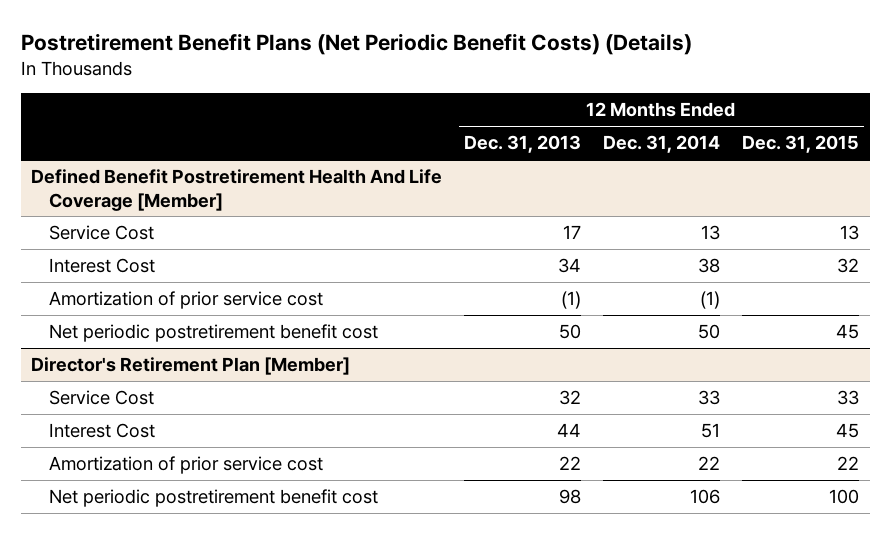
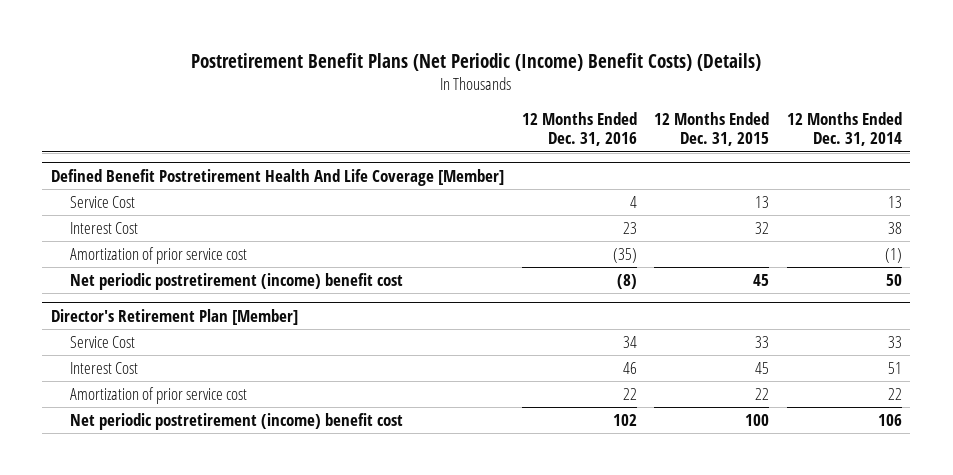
[20,32,692,55] Postretirement Benefit Plans (Net Periodic Benefit Costs) (Details) -> [191,52,762,71] Postretirement Benefit Plans (Net Periodic (Income) Benefit Costs) (Details)
[464,135,582,154] Dec. 31, 2013 -> none
none -> [521,112,637,147] 12 Months Ended Dec. 31, 2016
[48,324,378,343] Net periodic postretirement benefit cost -> [70,272,404,290] Net periodic postretirement (income) benefit cost
[48,489,378,508] Net periodic postretirement benefit cost -> [70,412,404,430] Net periodic postretirement (income) benefit cost

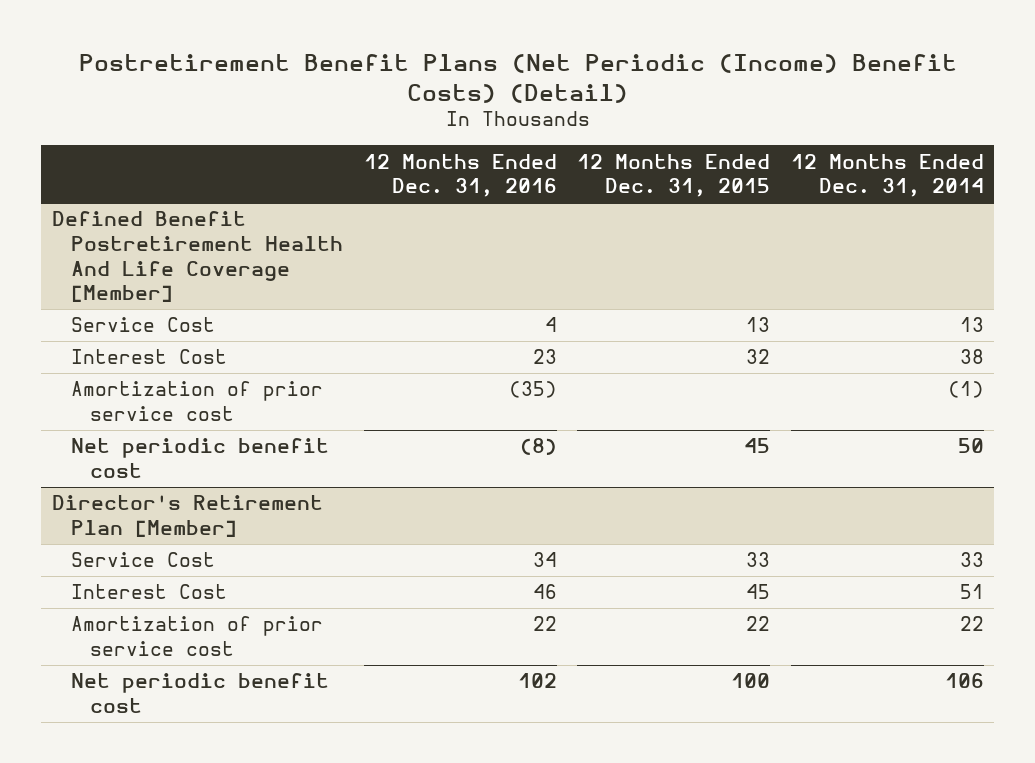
[191,52,762,71] Postretirement Benefit Plans (Net Periodic (Income) Benefit Costs) (Details) -> [78,53,957,103] Postretirement Benefit Plans (Net Periodic (Income) Benefit Costs) (Detail)
[70,272,404,290] Net periodic postretirement (income) benefit cost -> [71,438,330,478] Net periodic benefit cost
[70,412,404,430] Net periodic postretirement (income) benefit cost -> [71,673,330,713] Net periodic benefit cost

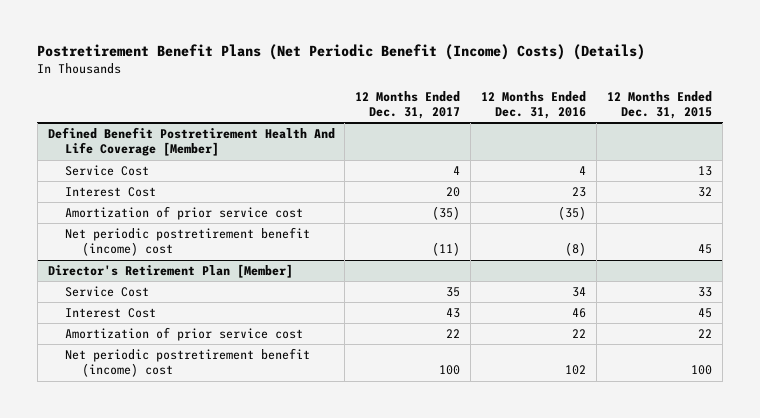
[78,53,957,103] Postretirement Benefit Plans (Net Periodic (Income) Benefit Costs) (Detail) -> [37,44,646,61] Postretirement Benefit Plans (Net Periodic Benefit (Income) Costs) (Details)
[790,153,984,198] 12 Months Ended Dec. 31, 2014 -> none
none -> [355,90,461,120] 12 Months Ended Dec. 31, 2017
[71,438,330,478] Net periodic benefit cost -> [64,226,310,257] Net periodic postretirement benefit (income) cost
[71,673,330,713] Net periodic benefit cost -> [64,347,310,378] Net periodic postretirement benefit (income) cost

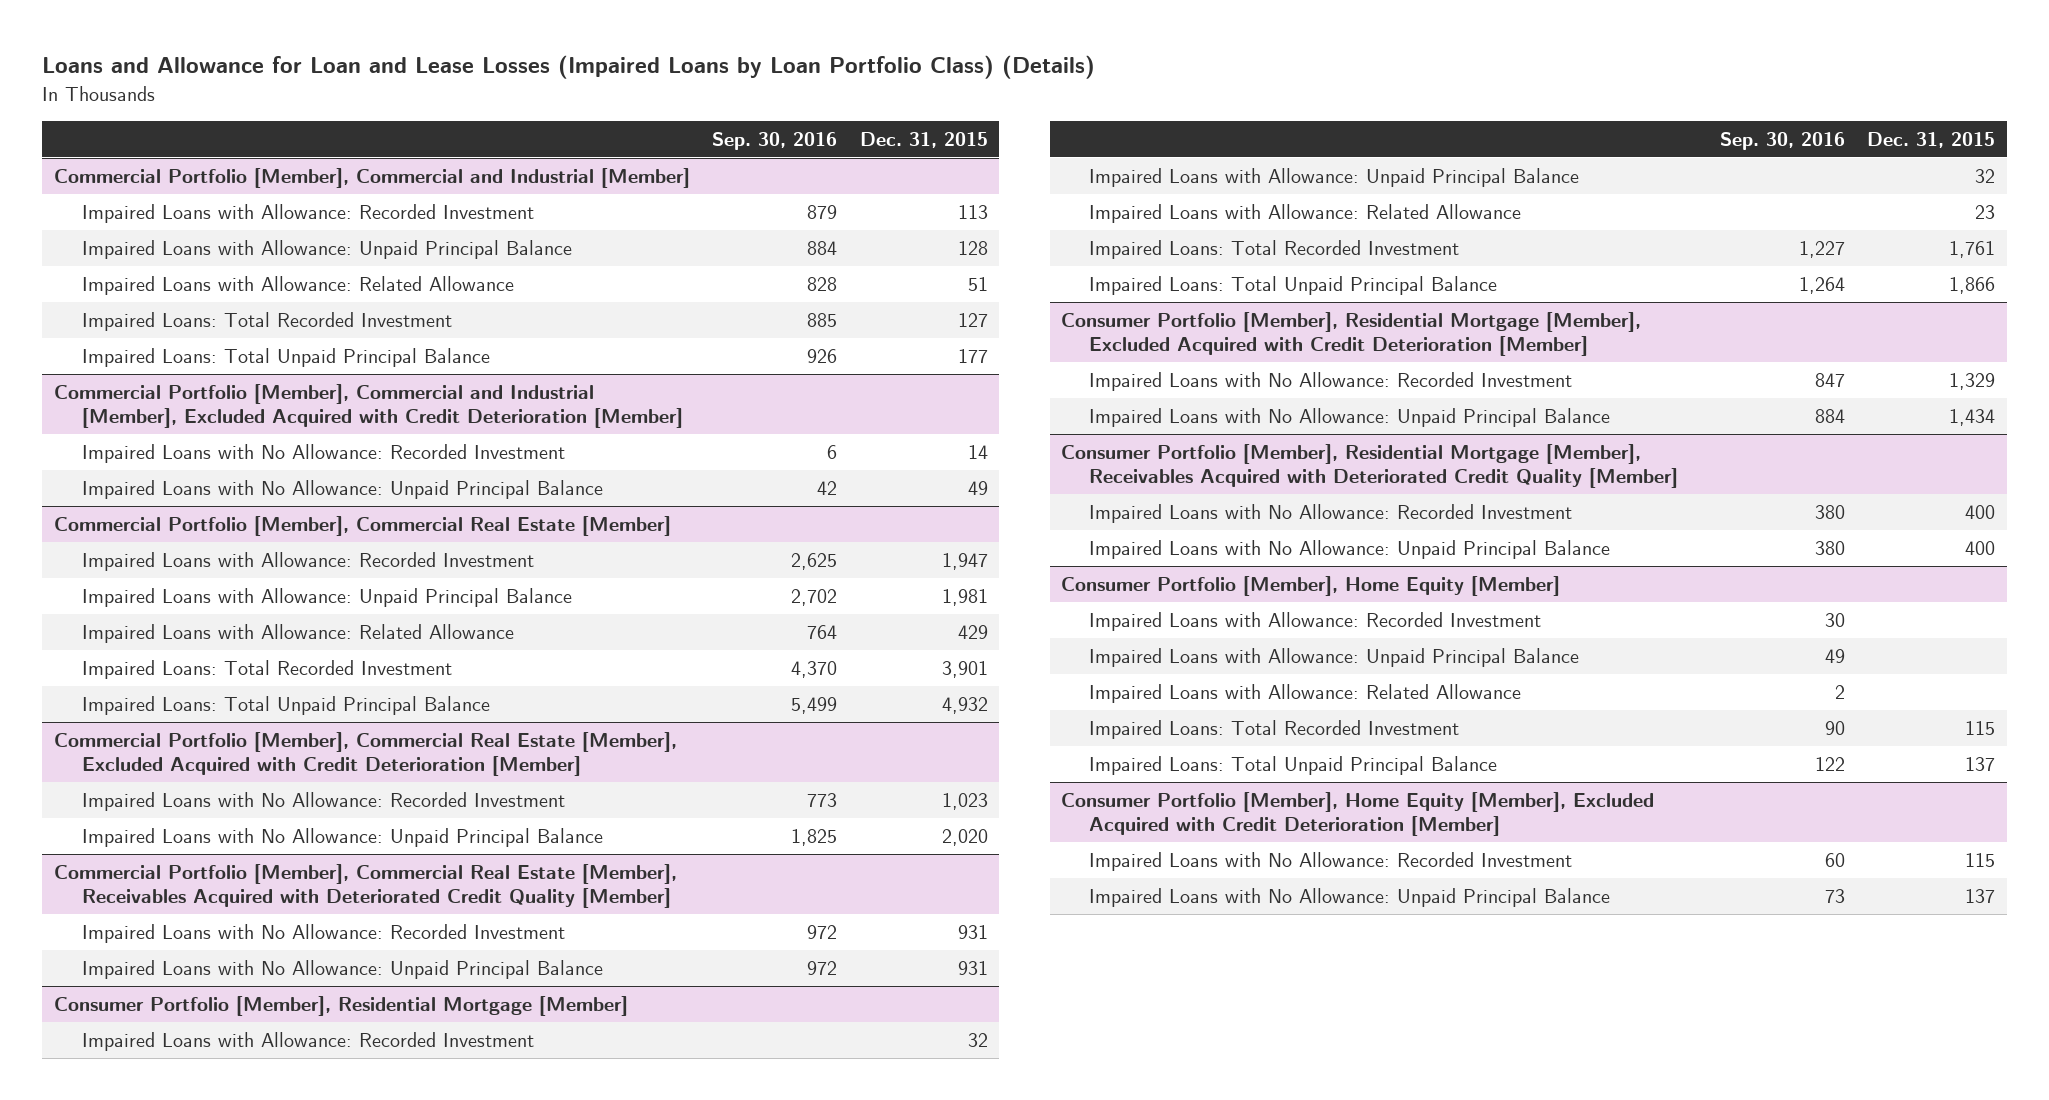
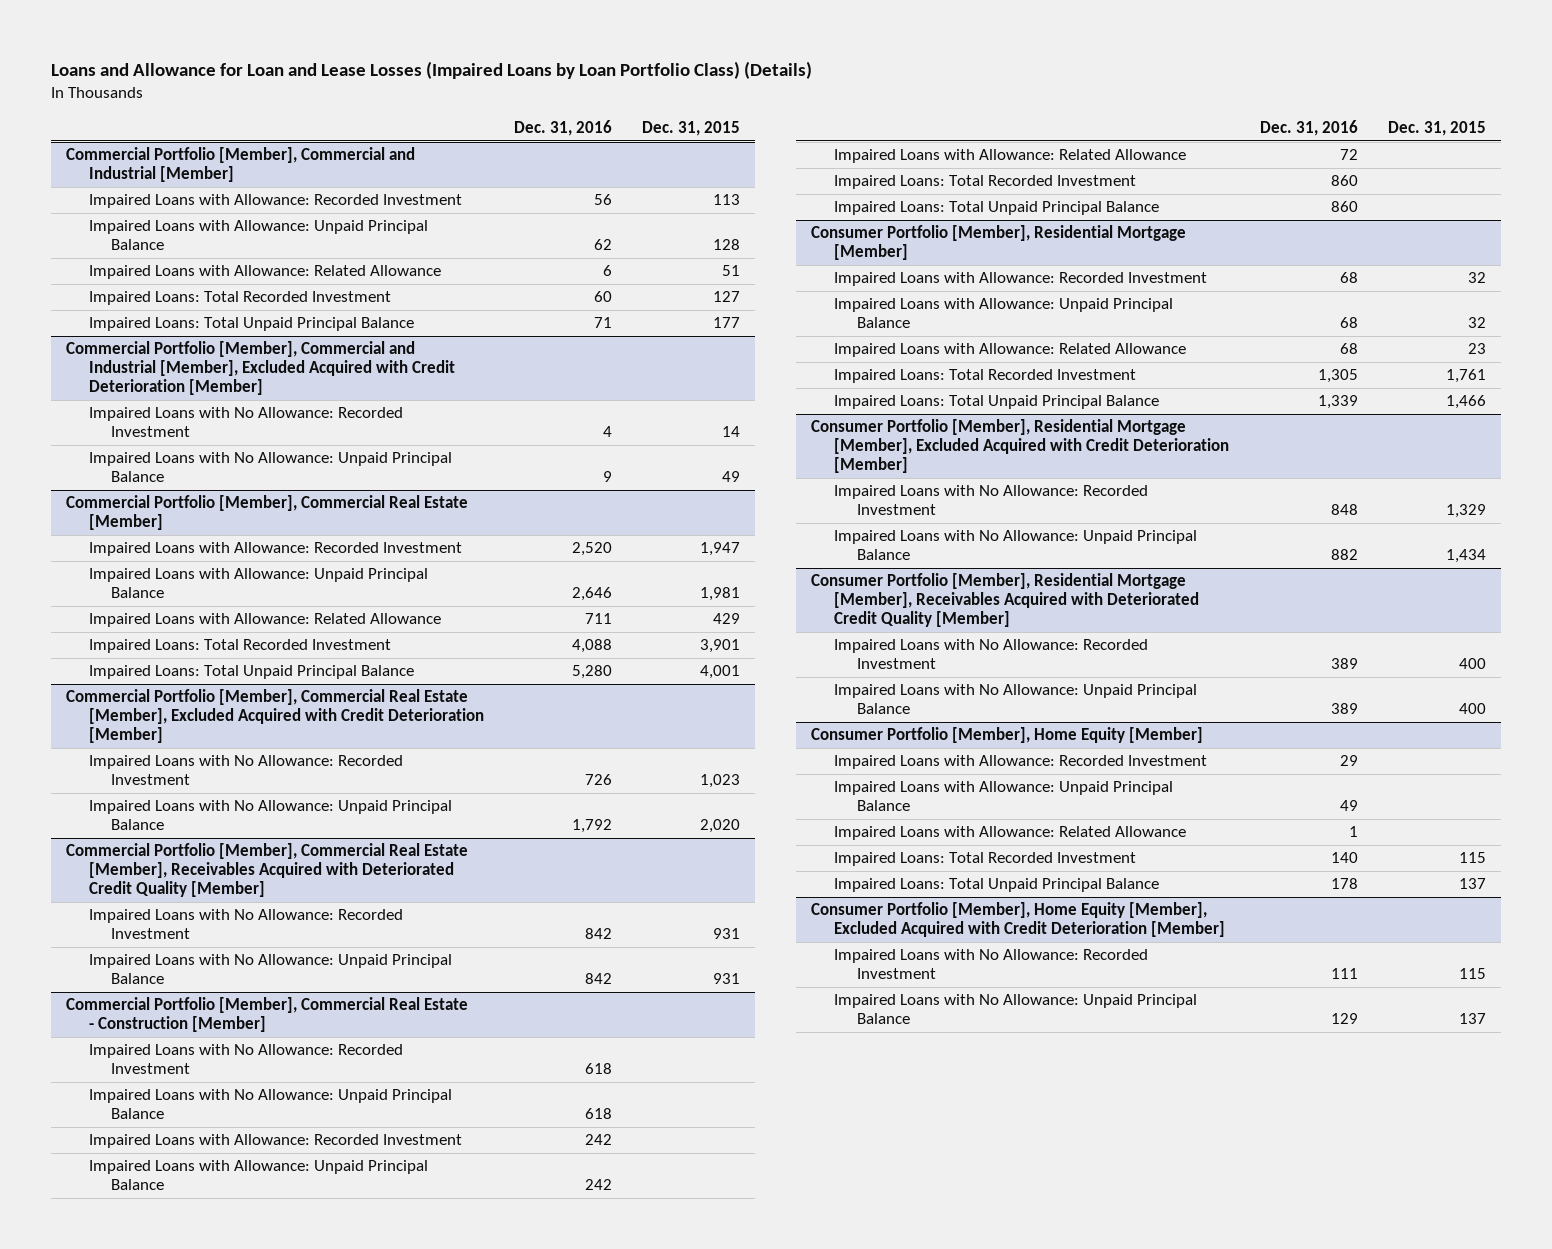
[712,131,838,150] Sep. 30, 2016 -> none
none -> [513,119,612,136] Dec. 31, 2016
[941,696,988,714] 4,932 -> [700,665,741,680] 4,001
none -> [65,997,468,1033] Commercial Portfolio [Member], Commercial Real Estate - Construction [Member]
none -> [88,1044,403,1075] Impaired Loans with No Allowance: Recorded Investment
none -> [88,1089,452,1120] Impaired Loans with No Allowance: Unpaid Principal Balance
none -> [88,1134,462,1149] Impaired Loans with Allowance: Recorded Investment
none -> [88,1160,428,1191] Impaired Loans with Allowance: Unpaid Principal Balance
none -> [834,149,1187,164] Impaired Loans with Allowance: Related Allowance
none -> [834,175,1137,190] Impaired Loans: Total Recorded Investment
none -> [834,201,1160,216] Impaired Loans: Total Unpaid Principal Balance
[1949,276,1996,294] 1,866 -> [1445,395,1486,410] 1,466

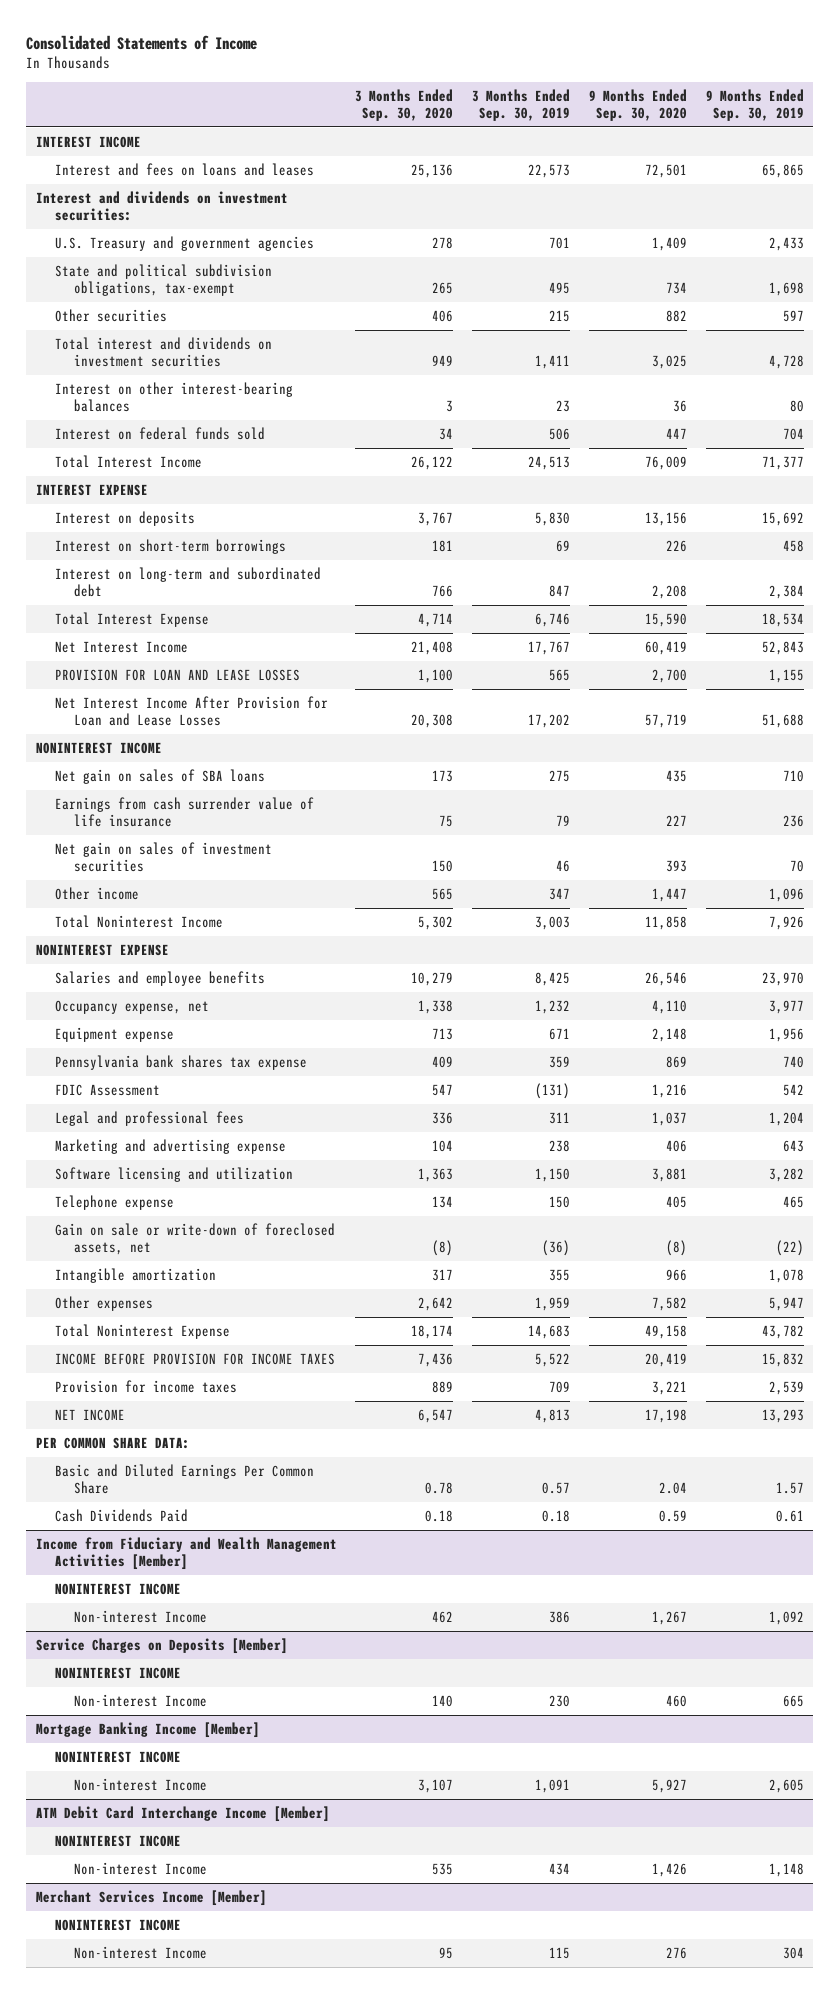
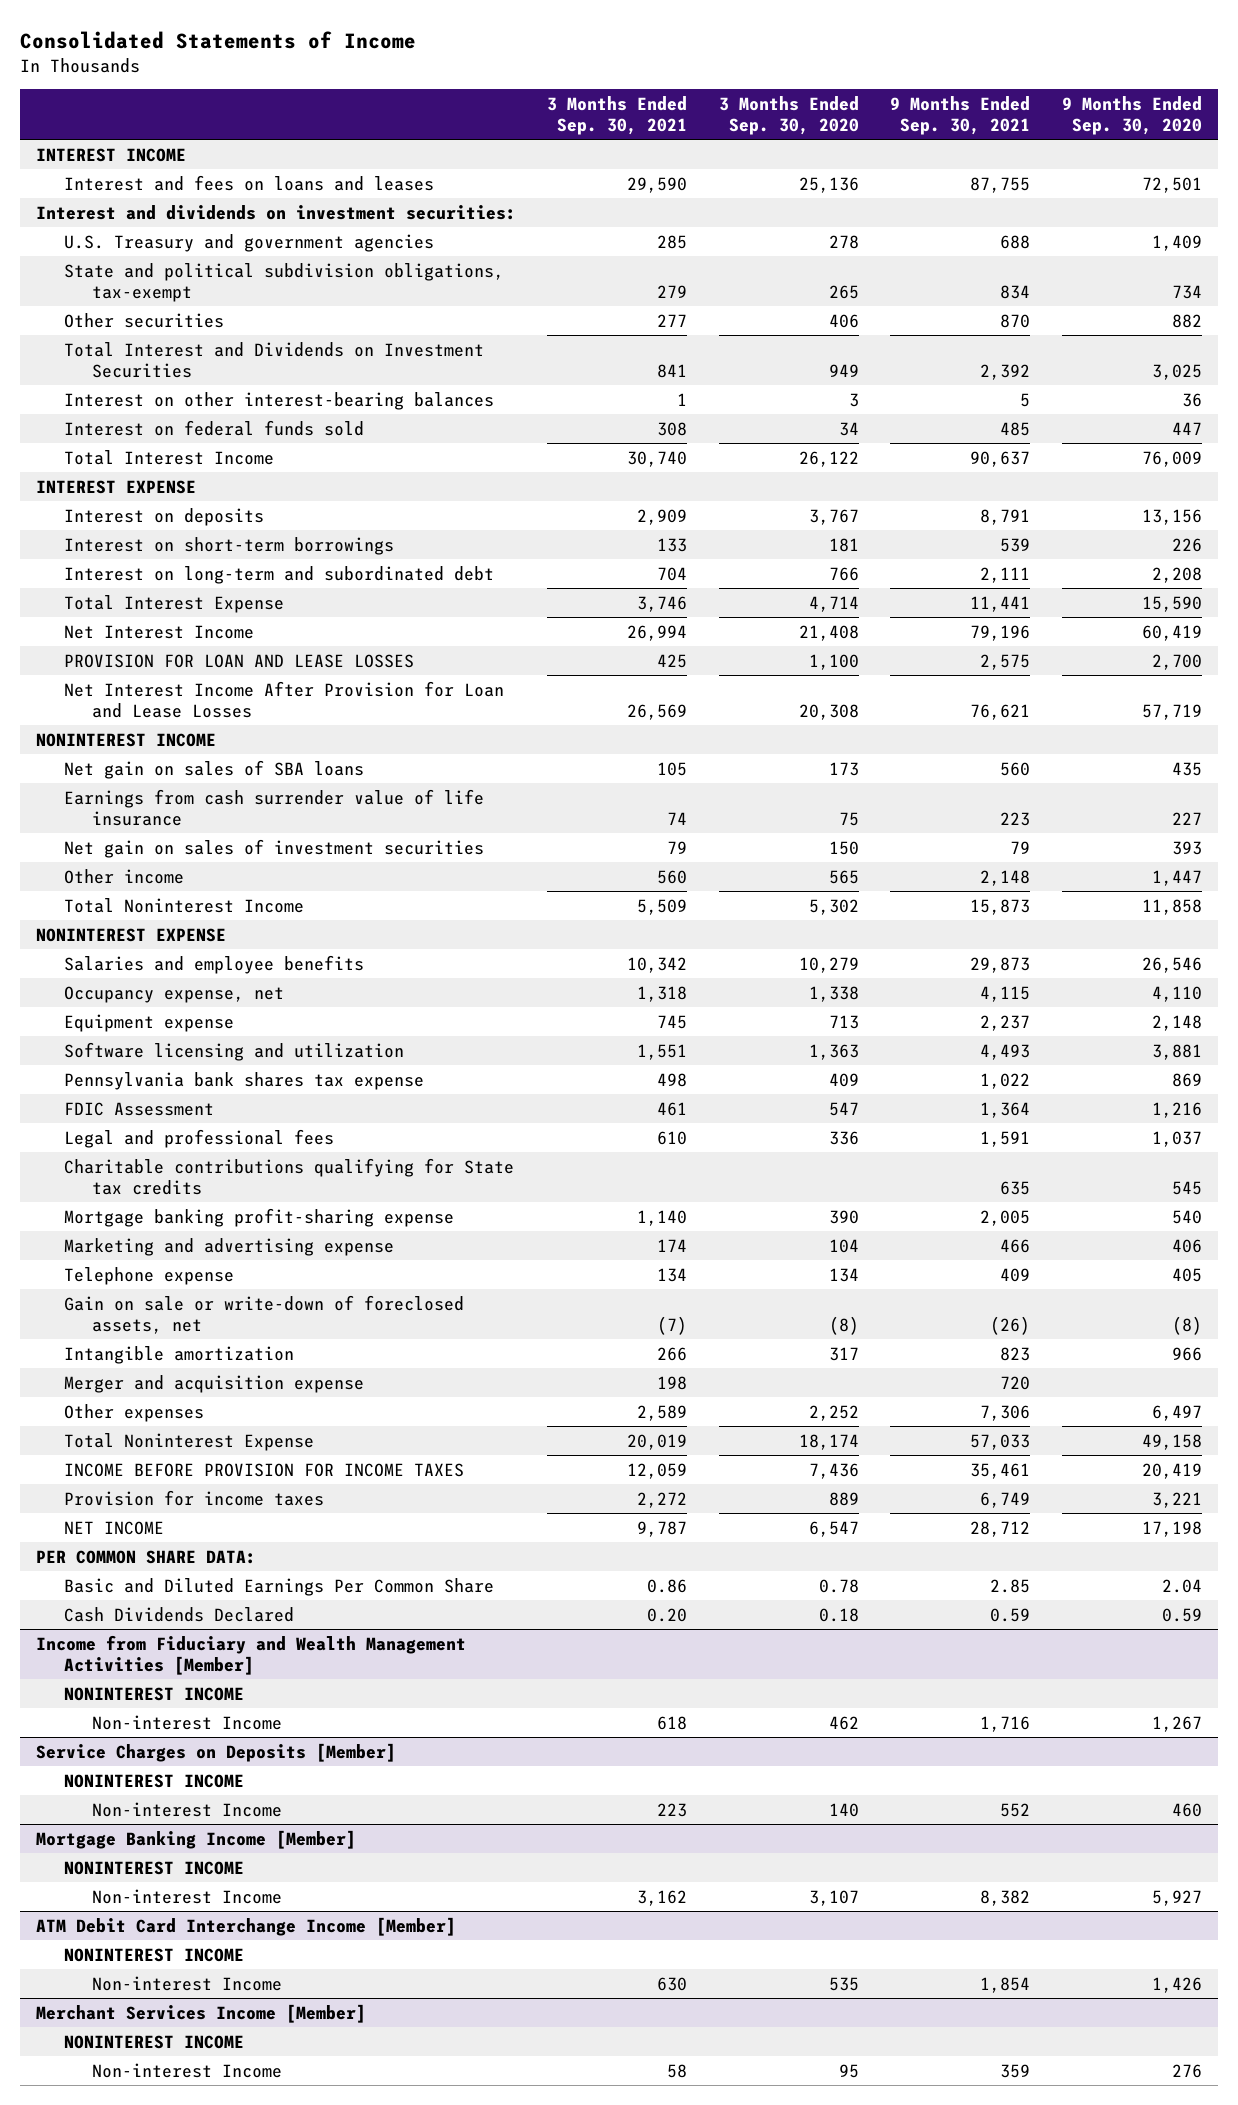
[472,89,571,121] 3 Months Ended Sep. 30, 2019 -> none
[705,89,804,121] 9 Months Ended Sep. 30, 2019 -> none
none -> [547,95,688,136] 3 Months Ended Sep. 30, 2021
none -> [890,95,1031,136] 9 Months Ended Sep. 30, 2021
[54,336,272,367] Total interest and dividends on investment securities -> [63,341,484,379] Total Interest and Dividends on Investment Securities
[54,1166,293,1182] Software licensing and utilization -> [63,1041,404,1061] Software licensing and utilization
none -> [63,1157,514,1196] Charitable contributions qualifying for State tax credits
none -> [63,1207,454,1227] Mortgage banking profit-sharing expense
none -> [63,1374,364,1393] Merger and acquisition expense
[418,1296,454,1311] 2,642 -> [808,1404,859,1421] 2,252
[651,1296,687,1311] 7,582 -> [1151,1404,1202,1421] 6,497
[54,1508,188,1522] Cash Dividends Paid -> [63,1606,294,1622] Cash Dividends Declared

